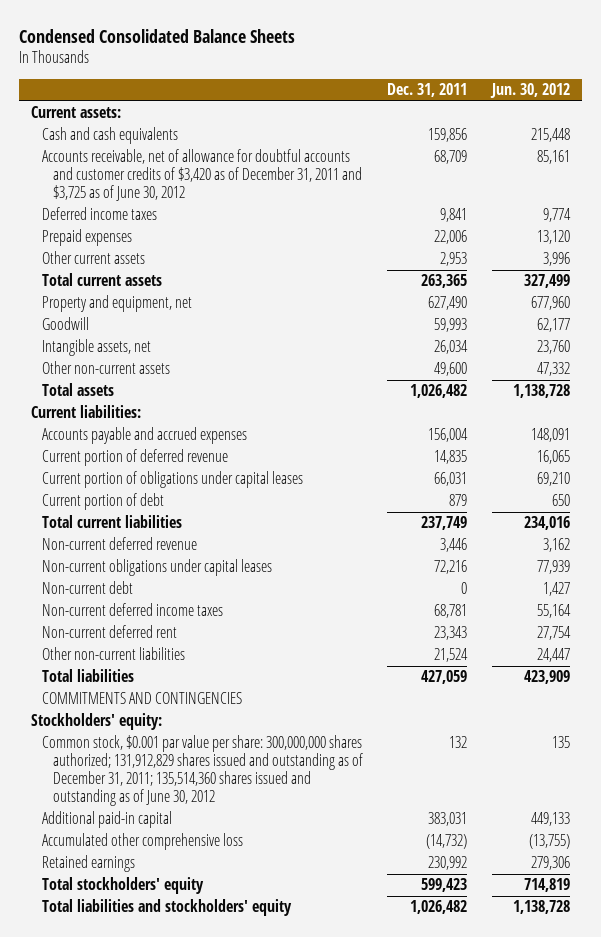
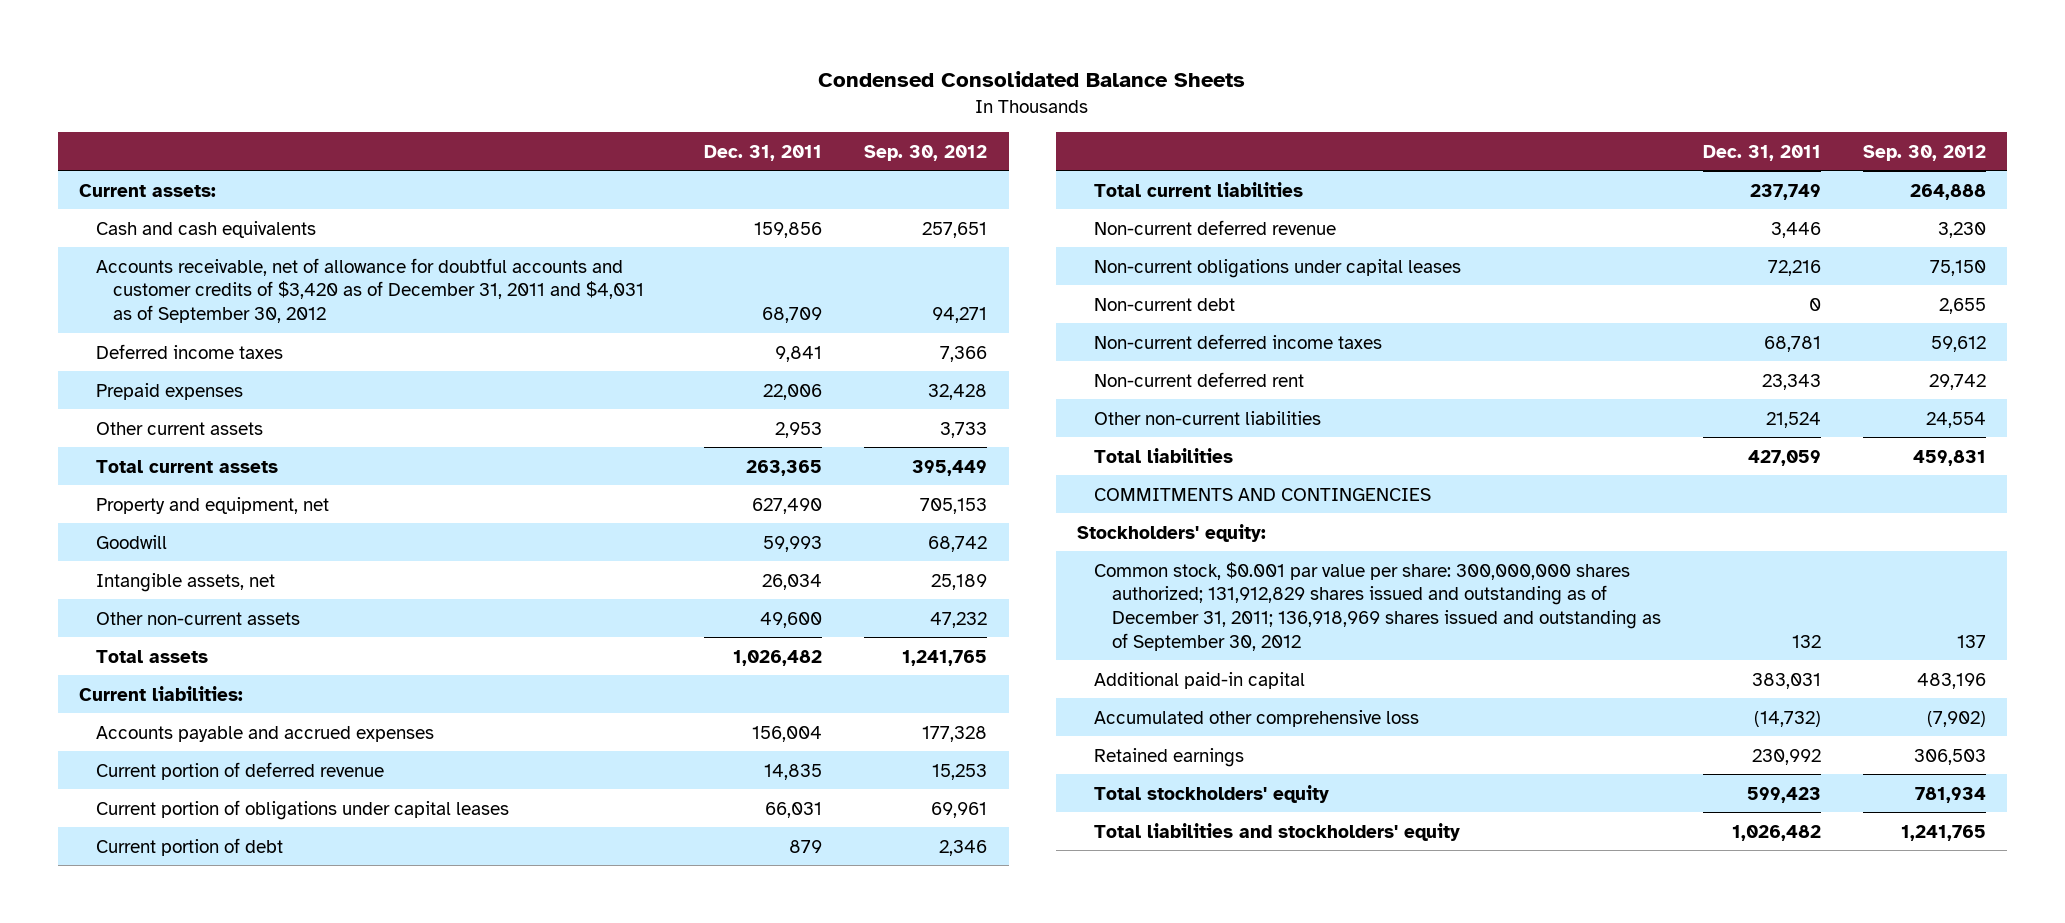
[489,82,570,98] Jun. 30, 2012 -> none
none -> [864,144,988,161] Sep. 30, 2012
[42,149,362,202] Accounts receivable, net of allowance for doubtful accounts and customer credits of $3,420 as of December 31, 2011 and $3,725 as of June 30, 2012 -> [96,257,645,324] Accounts receivable, net of allowance for doubtful accounts and customer credits of $3,420 as of December 31, 2011 and $4,031 as of September 30, 2012
[42,735,363,807] Common stock, $0.001 par value per share: 300,000,000 shares authorized; 131,912,829 shares issued and outstanding as of December 31, 2011; 135,514,360 shares issued and outstanding as of June 30, 2012 -> [1094,561,1661,651] Common stock, $0.001 par value per share: 300,000,000 shares authorized; 131,912,829 shares issued and outstanding as of December 31, 2011; 136,918,969 shares issued and outstanding as of September 30, 2012

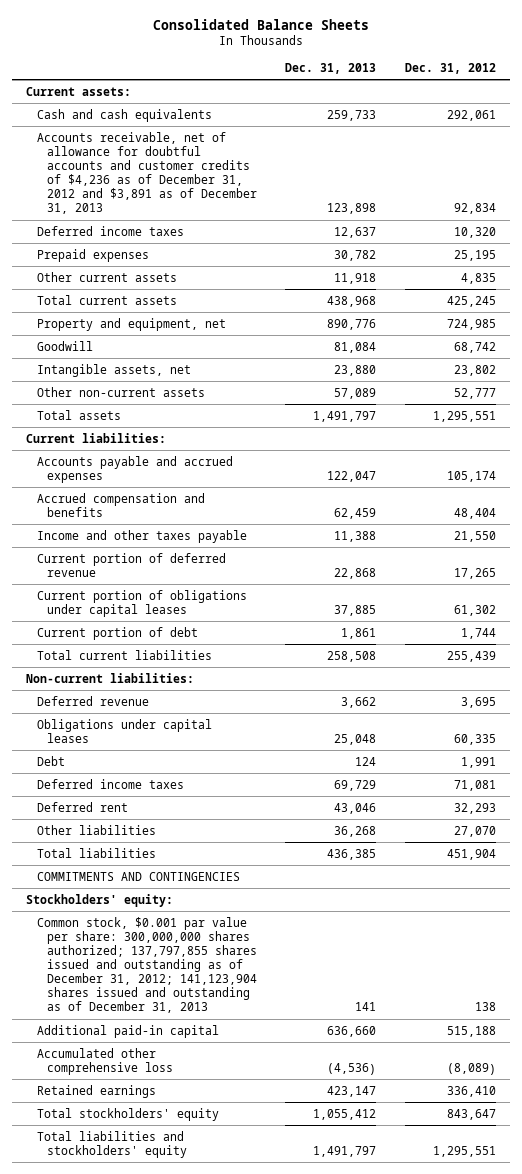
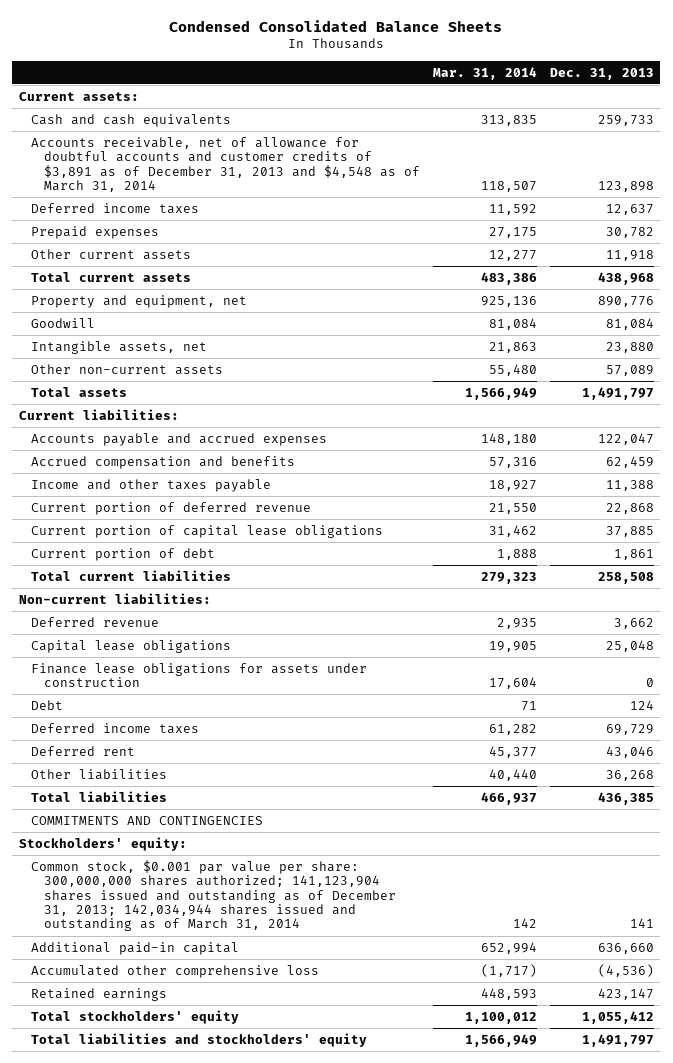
[153,18,370,30] Consolidated Balance Sheets -> [169,19,503,32] Condensed Consolidated Balance Sheets
[404,62,496,74] Dec. 31, 2012 -> none
none -> [432,66,537,80] Mar. 31, 2014
[36,131,257,215] Accounts receivable, net of allowance for doubtful accounts and customer credits of $4,236 as of December 31, 2012 and $3,891 as of December 31, 2013 -> [31,136,421,193] Accounts receivable, net of allowance for doubtful accounts and customer credits of $3,891 as of December 31, 2013 and $4,548 as of March 31, 2014
[36,589,247,617] Current portion of obligations under capital leases -> [31,524,384,538] Current portion of capital lease obligations
[36,718,212,743] Obligations under capital leases -> [31,639,232,653] Capital lease obligations
none -> [31,662,368,688] Finance lease obligations for assets under construction
[36,916,257,1014] Common stock, $0.001 par value per share: 300,000,000 shares authorized; 137,797,855 shares issued and outstanding as of December 31, 2012; 141,123,904 shares issued and outstanding as of December 31, 2013 -> [31,859,397,932] Common stock, $0.001 par value per share: 300,000,000 shares authorized; 141,123,904 shares issued and outstanding as of December 31, 2013; 142,034,944 shares issued and outstanding as of March 31, 2014

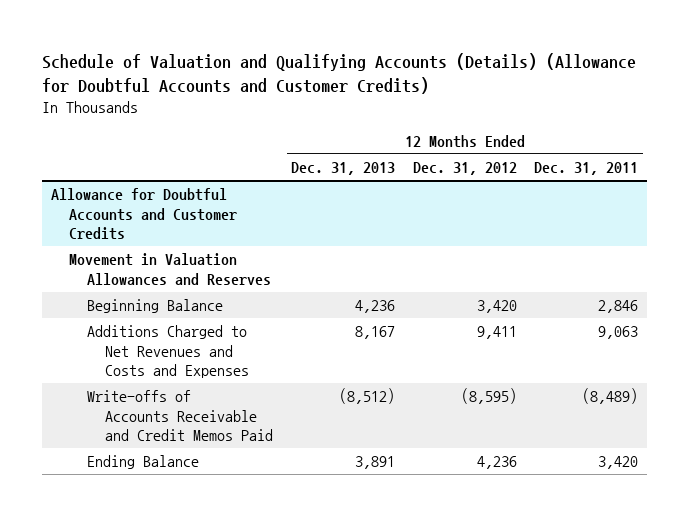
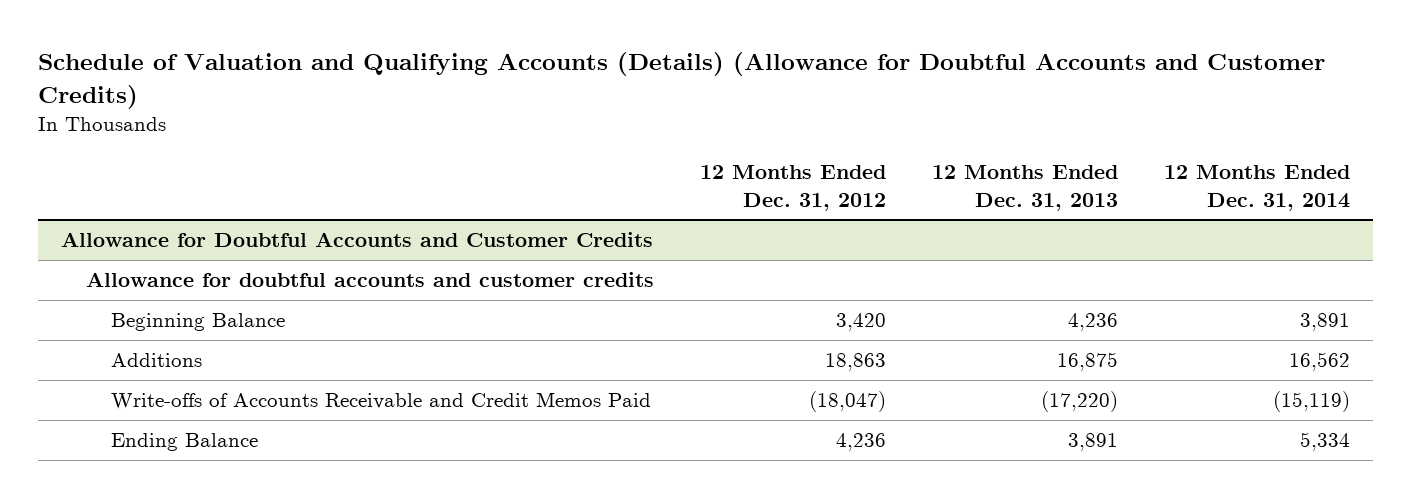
[534,161,639,175] Dec. 31, 2011 -> none
none -> [1163,165,1350,211] 12 Months Ended Dec. 31, 2014
[69,253,272,286] Movement in Valuation Allowances and Reserves -> [85,272,654,288] Allowance for doubtful accounts and customer credits
[87,325,250,379] Additions Charged to Net Revenues and Costs and Expenses -> none
none -> [110,353,202,368] Additions
[339,388,396,405] (8,512) -> [1040,391,1118,413] (17,220)
[460,388,517,405] (8,595) -> [808,391,886,413] (18,047)

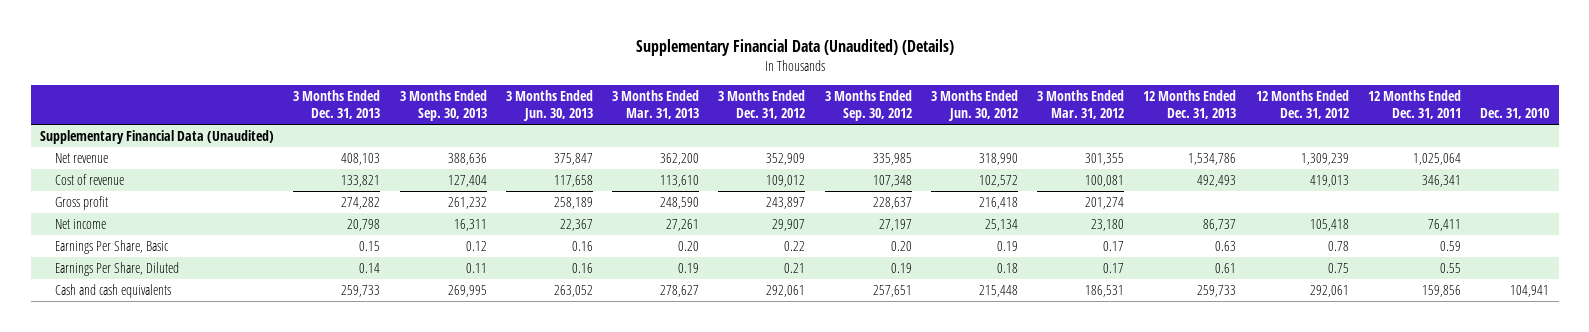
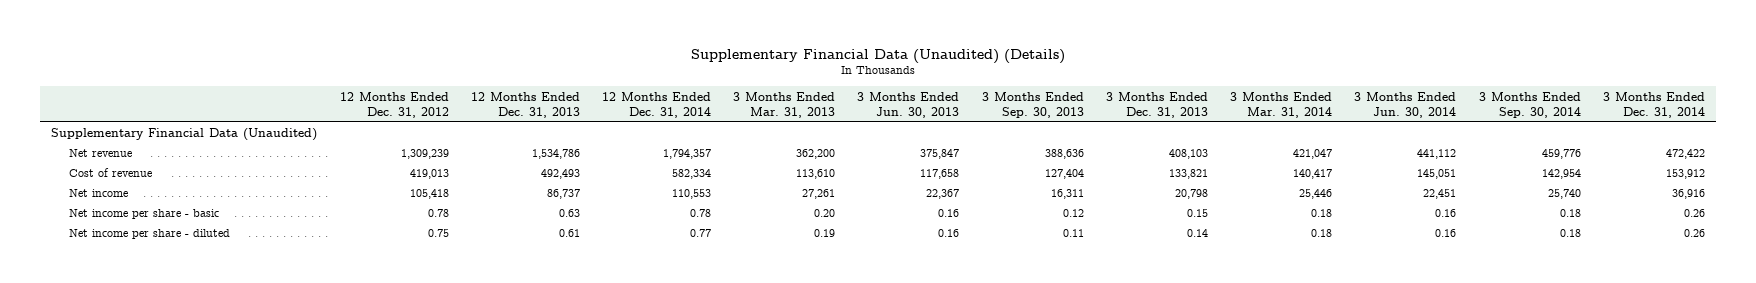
[718,89,806,120] 3 Months Ended Dec. 31, 2012 -> none
[824,89,912,122] 3 Months Ended Sep. 30, 2012 -> none
[930,89,1018,122] 3 Months Ended Jun. 30, 2012 -> none
[1037,89,1125,120] 3 Months Ended Mar. 31, 2012 -> none
[1367,89,1461,120] 12 Months Ended Dec. 31, 2011 -> none
[1480,108,1550,120] Dec. 31, 2010 -> none
none -> [601,91,711,118] 12 Months Ended Dec. 31, 2014
none -> [1230,91,1333,118] 3 Months Ended Mar. 31, 2014
none -> [1354,91,1457,118] 3 Months Ended Jun. 30, 2014
none -> [1478,91,1581,118] 3 Months Ended Sep. 30, 2014
none -> [1602,91,1705,118] 3 Months Ended Dec. 31, 2014
[55,195,109,210] Gross profit -> none
[55,283,172,298] Cash and cash equivalents -> none
[55,239,170,254] Earnings Per Share, Basic -> [68,209,219,220] Net income per share - basic
[55,261,180,276] Earnings Per Share, Diluted -> [68,229,230,240] Net income per share - diluted

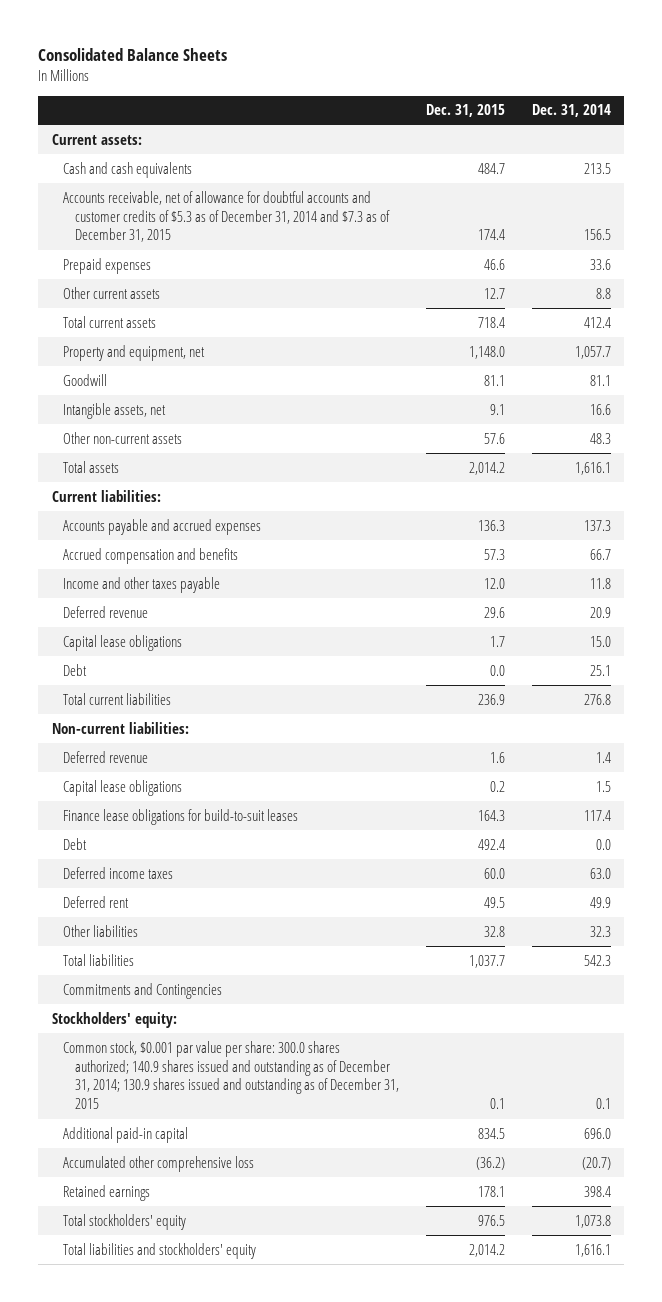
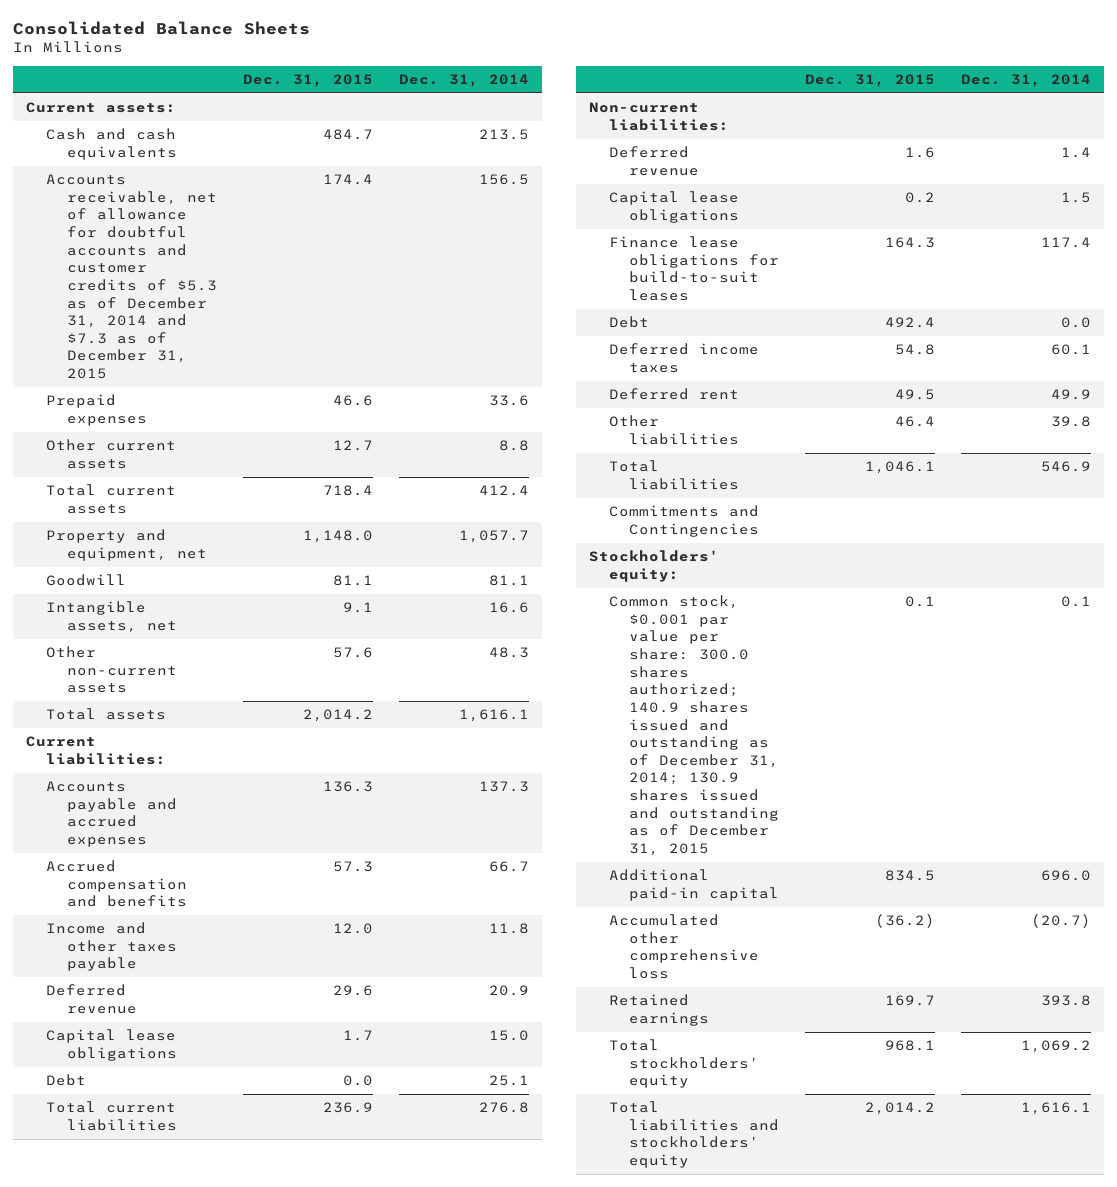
[483,867,505,879] 60.0 -> [895,344,936,356] 54.8
[589,867,611,879] 63.0 -> [1051,344,1092,356] 60.1
[483,925,505,937] 32.8 -> [895,416,936,428] 46.4
[589,925,611,937] 32.3 -> [1051,416,1092,428] 39.8
[468,954,505,968] 1,037.7 -> [865,461,936,475] 1,046.1
[583,954,611,966] 542.3 -> [1041,461,1092,473] 546.9
[477,1185,505,1197] 178.1 -> [885,995,936,1007] 169.7
[583,1185,611,1197] 398.4 -> [1041,995,1092,1007] 393.8
[477,1214,505,1226] 976.5 -> [885,1040,936,1052] 968.1
[574,1214,611,1228] 1,073.8 -> [1021,1040,1092,1054] 1,069.2

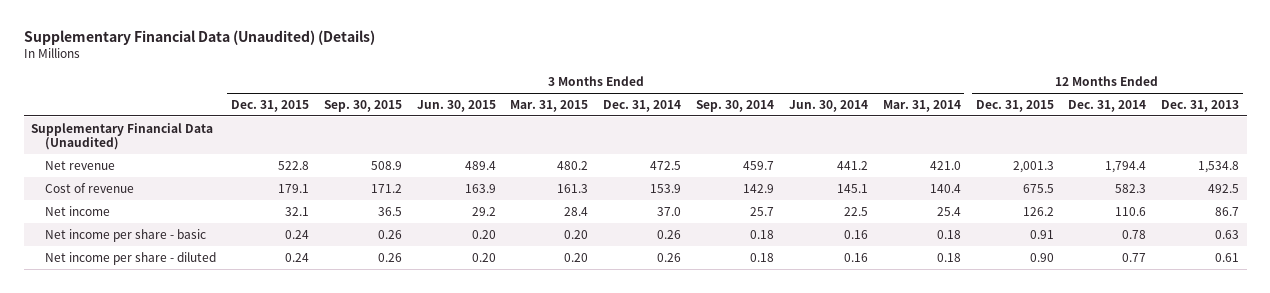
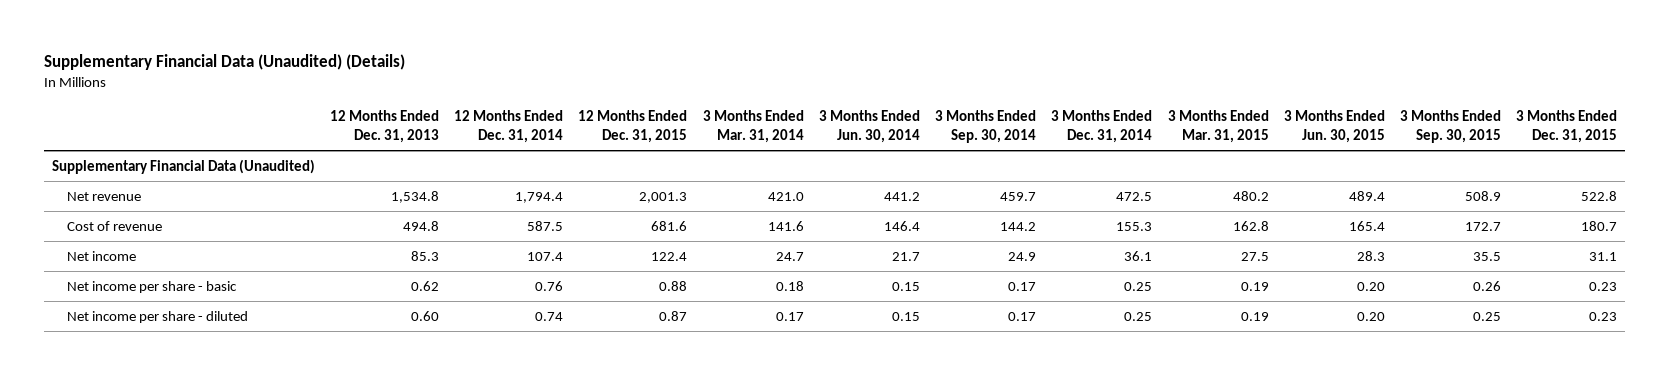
[277,183,309,193] 179.1 -> [1581,220,1618,231] 180.7
[370,183,402,193] 171.2 -> [1465,221,1502,231] 172.7
[464,183,496,193] 163.9 -> [1348,220,1385,231] 165.4
[557,183,589,193] 161.3 -> [1232,220,1269,231] 162.8
[650,183,682,193] 153.9 -> [1116,221,1153,231] 155.3
[743,183,775,193] 142.9 -> [1000,221,1037,231] 144.2
[836,183,868,193] 145.1 -> [883,220,920,231] 146.4
[929,183,961,193] 140.4 -> [767,220,804,231] 141.6
[1022,183,1054,193] 675.5 -> [651,220,688,231] 681.6
[1115,183,1147,193] 582.3 -> [527,220,564,231] 587.5
[1208,183,1240,193] 492.5 -> [402,220,439,231] 494.8
[284,206,309,216] 32.1 -> [1589,251,1618,261] 31.1
[377,206,402,216] 36.5 -> [1473,251,1502,261] 35.5
[471,206,496,216] 29.2 -> [1356,250,1385,261] 28.3
[564,206,589,216] 28.4 -> [1240,251,1269,261] 27.5
[657,206,682,216] 37.0 -> [1124,250,1153,261] 36.1
[750,206,775,216] 25.7 -> [1008,251,1037,261] 24.9
[843,206,868,216] 22.5 -> [891,251,920,261] 21.7
[936,206,961,216] 25.4 -> [775,251,804,261] 24.7
[1022,206,1054,216] 126.2 -> [651,251,688,261] 122.4
[1115,206,1147,216] 110.6 -> [527,251,564,261] 107.4
[1215,206,1240,216] 86.7 -> [410,250,439,261] 85.3
[284,229,309,239] 0.24 -> [1589,281,1618,291] 0.23
[564,229,589,239] 0.20 -> [1240,281,1269,291] 0.19
[657,229,682,239] 0.26 -> [1124,281,1153,291] 0.25
[750,229,775,239] 0.18 -> [1008,281,1037,291] 0.17
[843,229,868,239] 0.16 -> [891,281,920,291] 0.15
[1029,229,1054,239] 0.91 -> [659,280,688,291] 0.88
[1122,229,1147,239] 0.78 -> [535,280,564,291] 0.76
[1215,229,1240,239] 0.63 -> [410,280,439,291] 0.62
[284,252,309,262] 0.24 -> [1589,311,1618,321] 0.23
[377,252,402,262] 0.26 -> [1473,311,1502,321] 0.25
[564,252,589,262] 0.20 -> [1240,311,1269,321] 0.19
[657,252,682,262] 0.26 -> [1124,311,1153,321] 0.25
[750,252,775,262] 0.18 -> [1008,311,1037,321] 0.17
[843,252,868,262] 0.16 -> [891,311,920,321] 0.15
[936,252,961,262] 0.18 -> [775,311,804,321] 0.17
[1029,252,1054,262] 0.90 -> [659,310,688,321] 0.87
[1122,252,1147,262] 0.77 -> [535,311,564,321] 0.74
[1215,252,1240,262] 0.61 -> [410,310,439,321] 0.60

